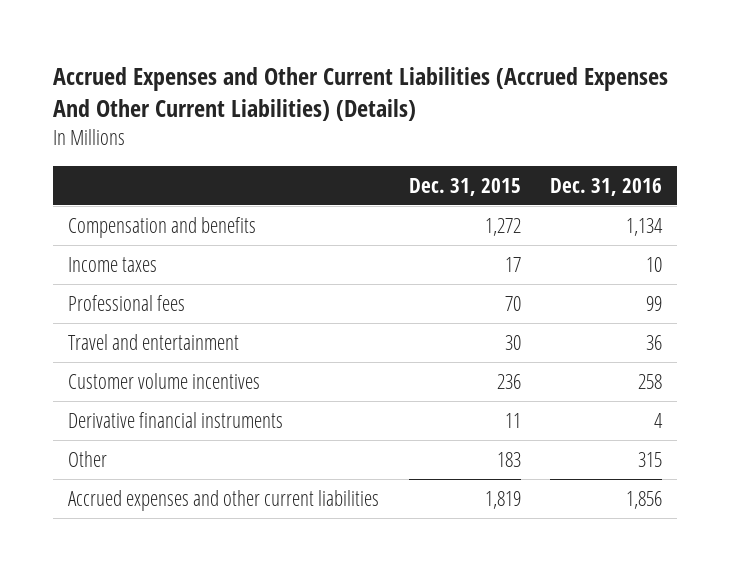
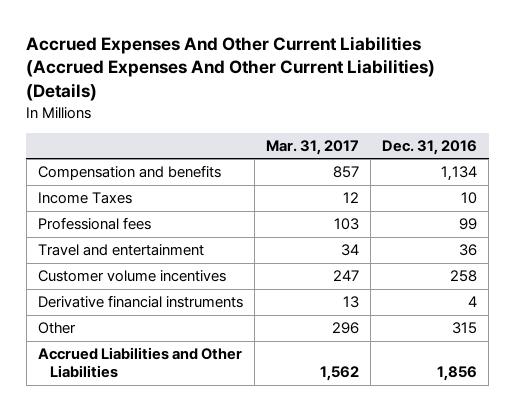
[53,67,669,122] Accrued Expenses and Other Current Liabilities (Accrued Expenses And Other Current Liabilities) (Details) -> [26,35,436,102] Accrued Expenses And Other Current Liabilities (Accrued Expenses And Other Current Liabilities) (Details)
[408,177,521,196] Dec. 31, 2015 -> none
none -> [265,139,359,155] Mar. 31, 2017
[67,256,157,272] Income taxes -> [37,192,132,205] Income Taxes
[67,489,379,511] Accrued expenses and other current liabilities -> [37,347,242,379] Accrued Liabilities and Other Liabilities

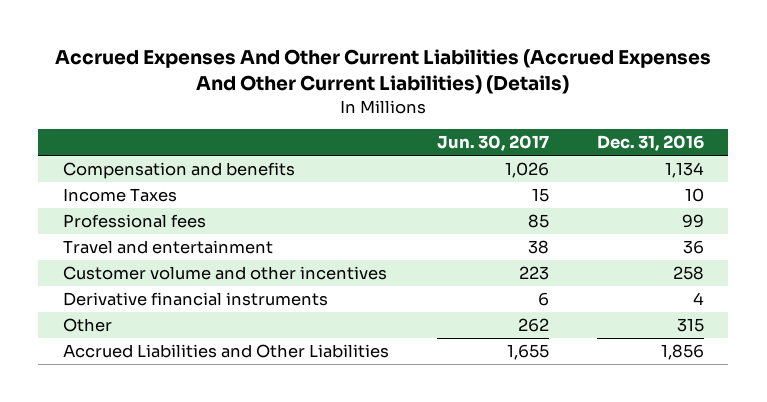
[265,139,359,155] Mar. 31, 2017 -> none
none -> [436,135,549,152] Jun. 30, 2017
[37,270,226,283] Customer volume incentives -> [62,266,387,281] Customer volume and other incentives

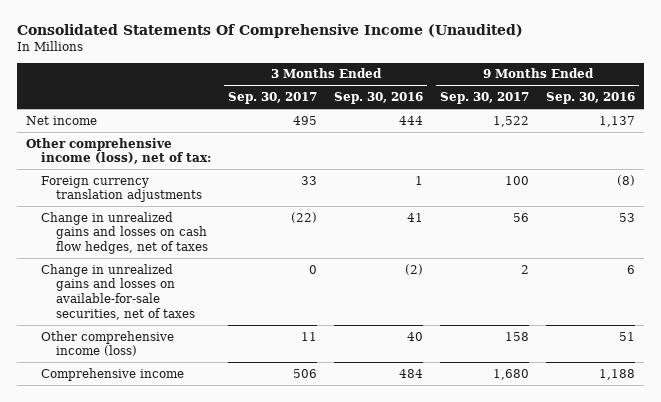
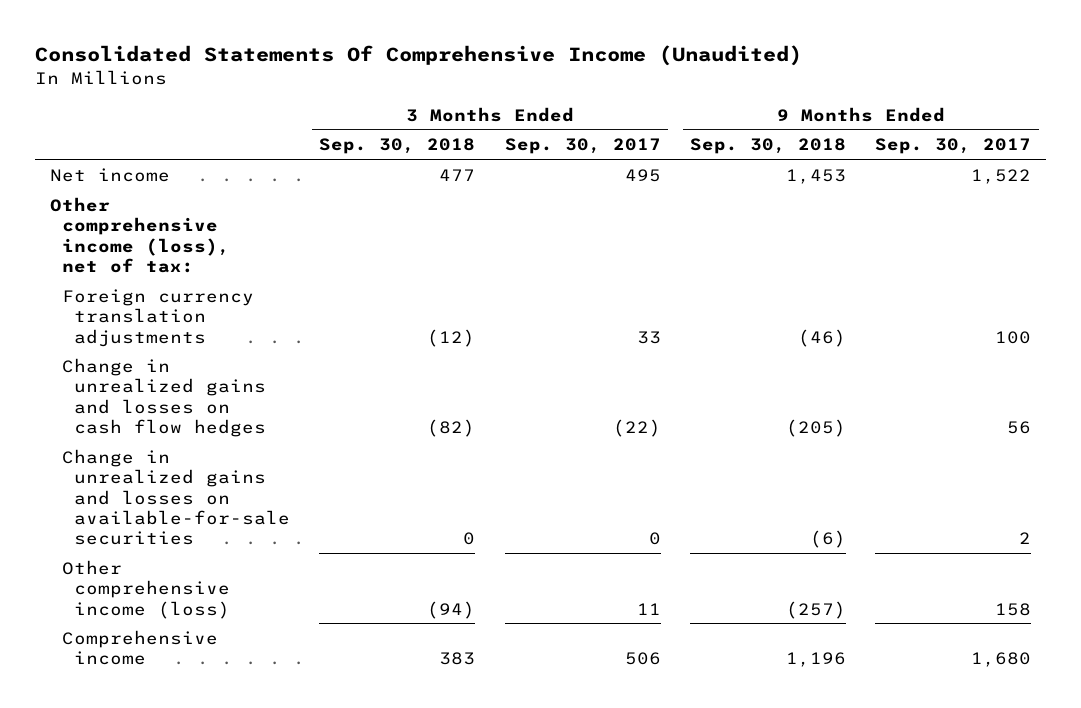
[334,92,424,105] Sep. 30, 2016 -> none
[546,92,636,105] Sep. 30, 2016 -> none
none -> [319,138,476,155] Sep. 30, 2018
none -> [690,138,847,155] Sep. 30, 2018
[41,211,209,254] Change in unrealized gains and losses on cash flow hedges, net of taxes -> [62,357,267,437] Change in unrealized gains and losses on cash flow hedges
[41,263,196,320] Change in unrealized gains and losses on available-for-sale securities, net of taxes -> [62,448,291,546] Change in unrealized gains and losses on available-for-sale securities

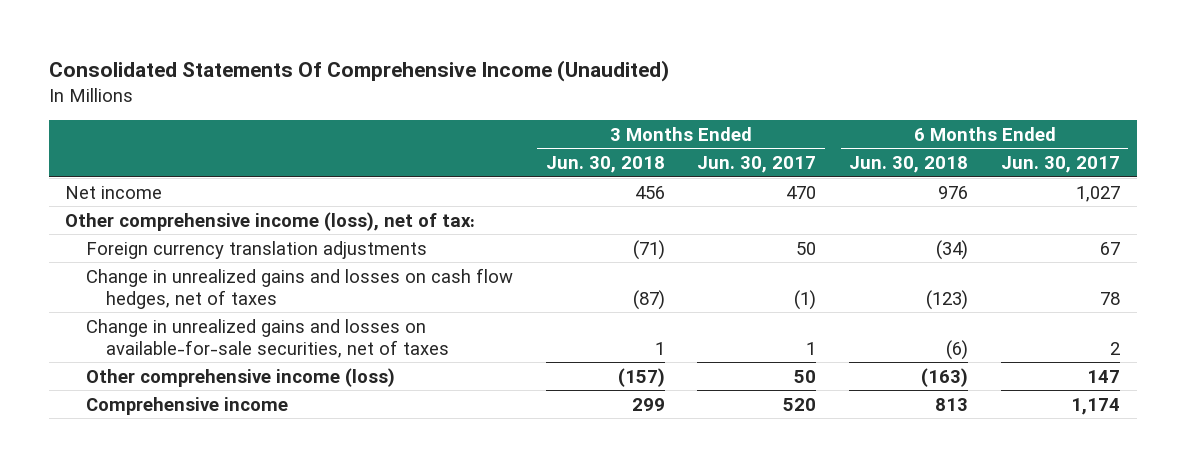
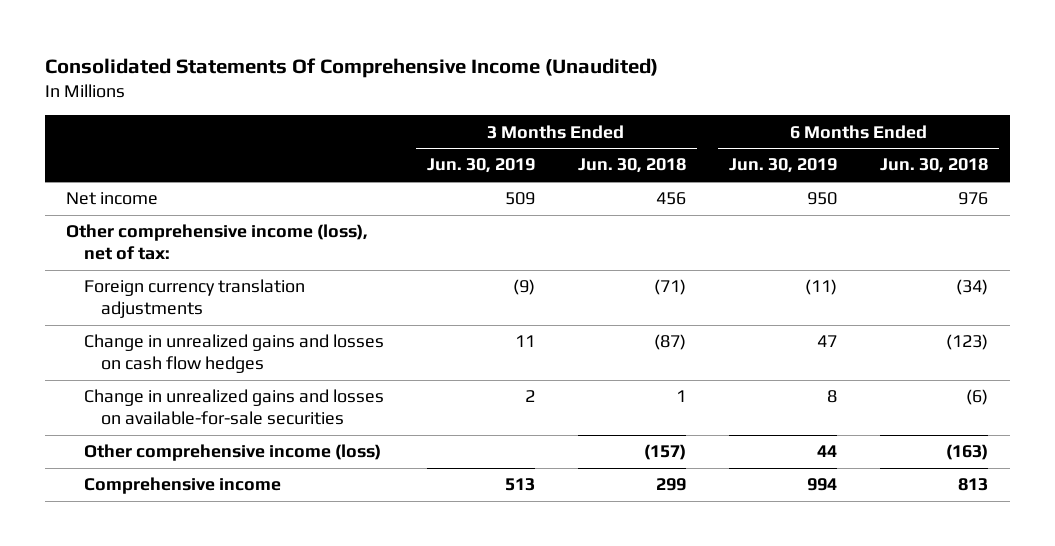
[697,156,817,174] Jun. 30, 2017 -> none
[1001,156,1121,174] Jun. 30, 2017 -> none
none -> [426,158,535,174] Jun. 30, 2019
none -> [729,158,838,174] Jun. 30, 2019
[85,267,513,309] Change in unrealized gains and losses on cash flow hedges, net of taxes -> [83,334,384,373] Change in unrealized gains and losses on cash flow hedges
[85,318,450,358] Change in unrealized gains and losses on available-for-sale securities, net of taxes -> [83,389,384,425] Change in unrealized gains and losses on available-for-sale securities

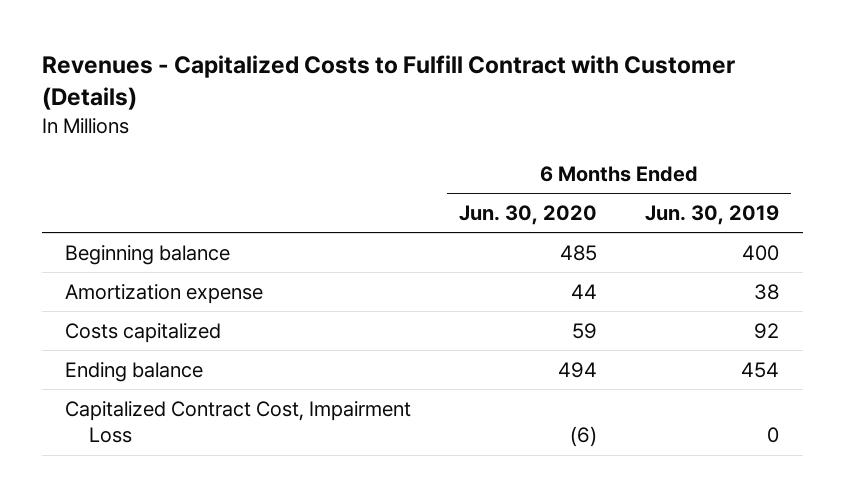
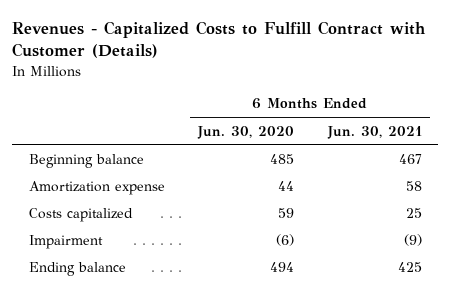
[645,204,780,225] Jun. 30, 2019 -> none
none -> [326,125,422,139] Jun. 30, 2021
none -> [29,234,104,249] Impairment
[65,400,412,444] Capitalized Contract Cost, Impairment Loss -> none

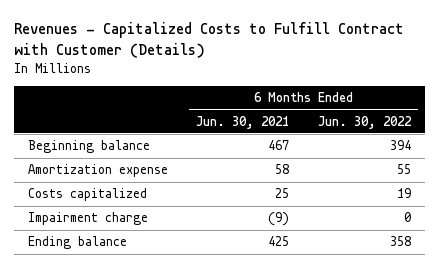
[197,125,295,139] Jun. 30, 2020 -> none
none -> [317,115,412,129] Jun. 30, 2022
[29,234,104,249] Impairment -> [28,212,149,226] Impairment charge

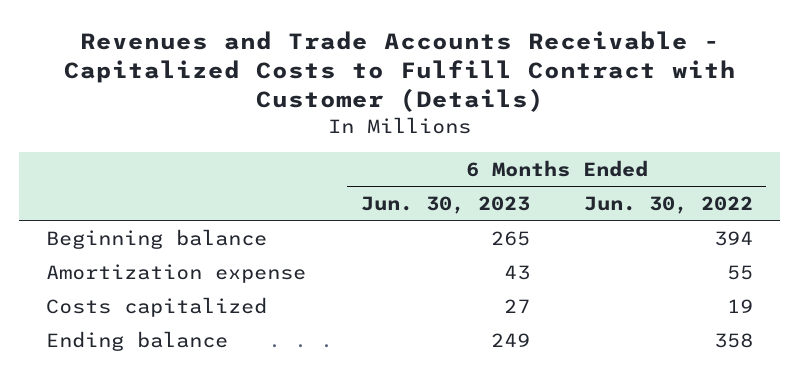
[13,22,404,58] Revenues - Capitalized Costs to Fulfill Contract with Customer (Details) -> [63,30,736,113] Revenues and Trade Accounts Receivable - Capitalized Costs to Fulfill Contract with Customer (Details)
[196,115,290,129] Jun. 30, 2021 -> none
none -> [360,195,530,214] Jun. 30, 2023
[28,212,149,226] Impairment charge -> none

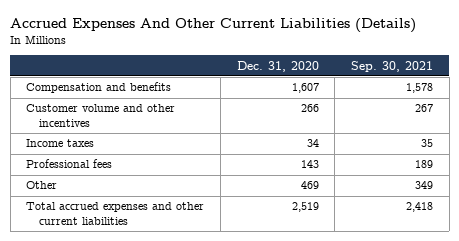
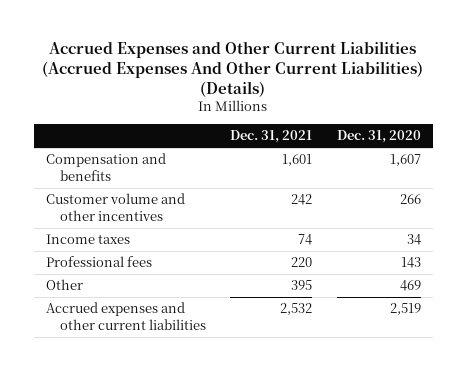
[10,18,417,34] Accrued Expenses And Other Current Liabilities (Details) -> [42,40,424,97] Accrued Expenses and Other Current Liabilities (Accrued Expenses And Other Current Liabilities) (Details)
[351,60,434,72] Sep. 30, 2021 -> none
none -> [230,130,313,144] Dec. 31, 2021
[26,202,205,226] Total accrued expenses and other current liabilities -> [46,302,207,330] Accrued expenses and other current liabilities

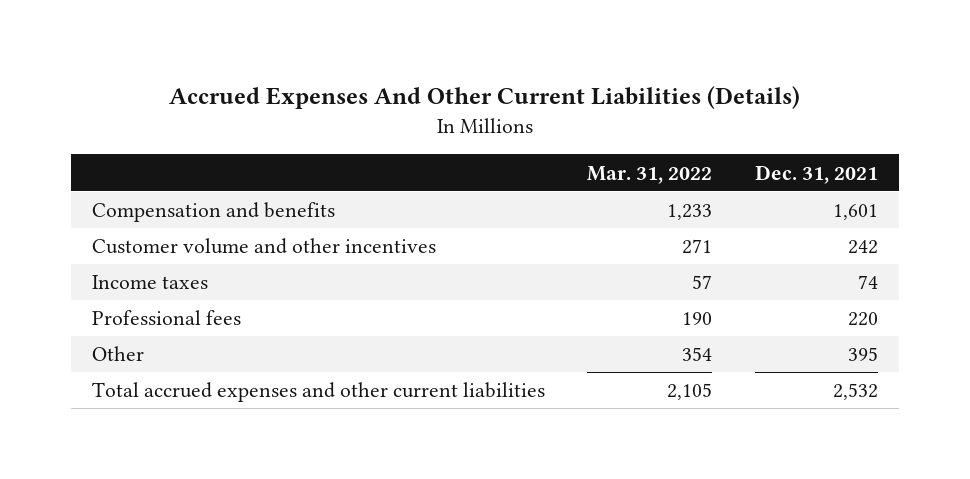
[42,40,424,97] Accrued Expenses and Other Current Liabilities (Accrued Expenses And Other Current Liabilities) (Details) -> [168,85,800,109] Accrued Expenses And Other Current Liabilities (Details)
[336,130,421,144] Dec. 31, 2020 -> none
none -> [587,165,713,184] Mar. 31, 2022
[46,302,207,330] Accrued expenses and other current liabilities -> [91,382,545,403] Total accrued expenses and other current liabilities

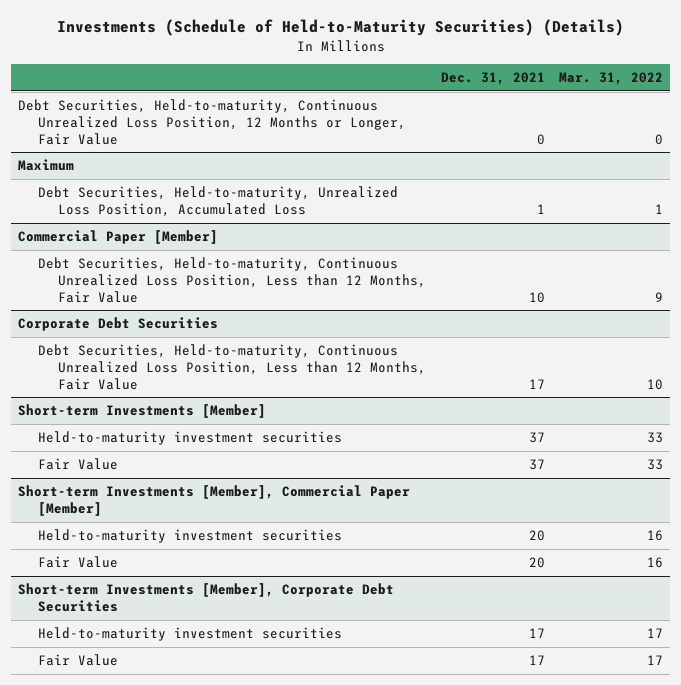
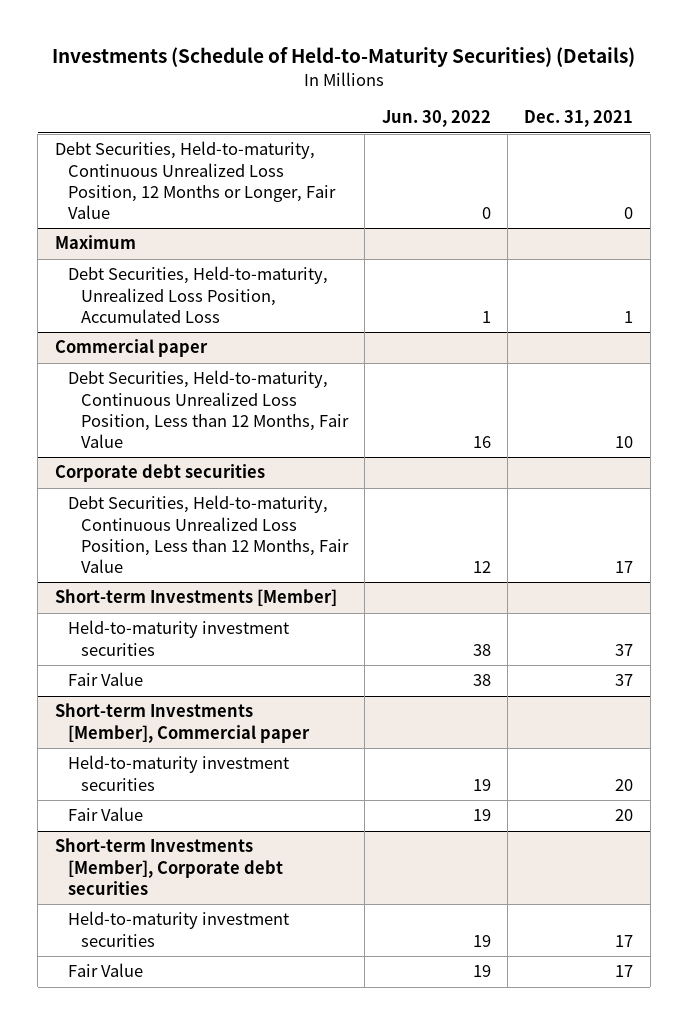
[559,72,664,86] Mar. 31, 2022 -> none
none -> [381,110,491,128] Jun. 30, 2022
[18,230,219,245] Commercial Paper [Member] -> [54,339,208,358] Commercial paper
[18,317,219,332] Corporate Debt Securities -> [54,464,265,483] Corporate debt securities
[18,485,411,516] Short-term Investments [Member], Commercial Paper [Member] -> [54,703,310,743] Short-term Investments [Member], Commercial paper
[18,583,395,612] Short-term Investments [Member], Corporate Debt Securities -> [54,838,283,895] Short-term Investments [Member], Corporate debt securities

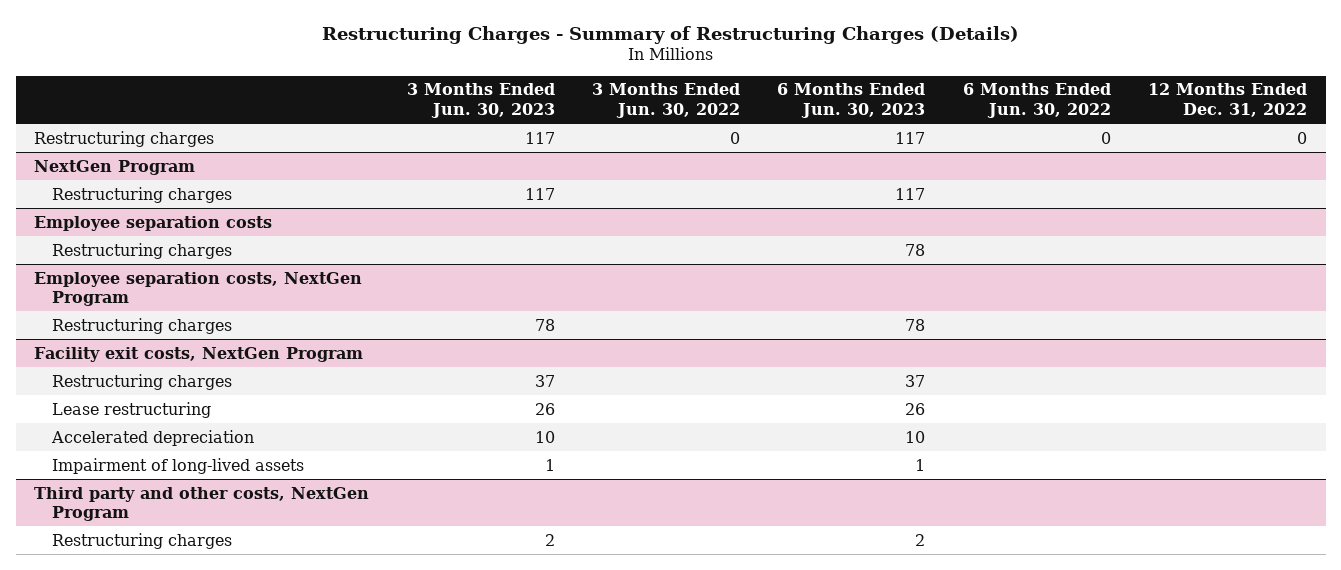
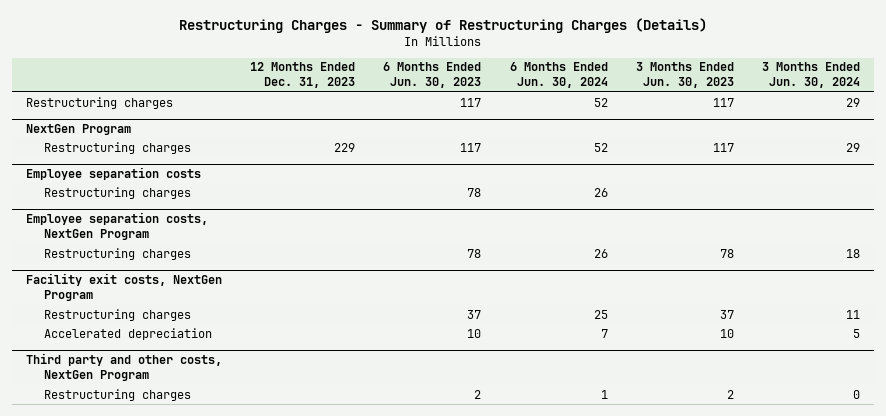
[592,83,741,118] 3 Months Ended Jun. 30, 2022 -> none
[962,83,1111,118] 6 Months Ended Jun. 30, 2022 -> none
[1148,83,1308,117] 12 Months Ended Dec. 31, 2022 -> none
none -> [250,62,356,89] 12 Months Ended Dec. 31, 2023
none -> [509,62,608,89] 6 Months Ended Jun. 30, 2024
none -> [762,62,861,89] 3 Months Ended Jun. 30, 2024
[51,401,211,418] Lease restructuring -> none
[51,457,304,474] Impairment of long-lived assets -> none

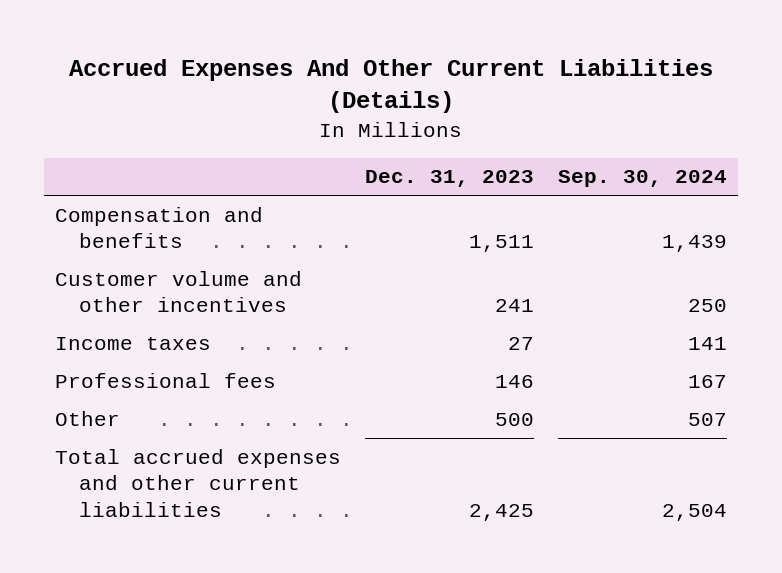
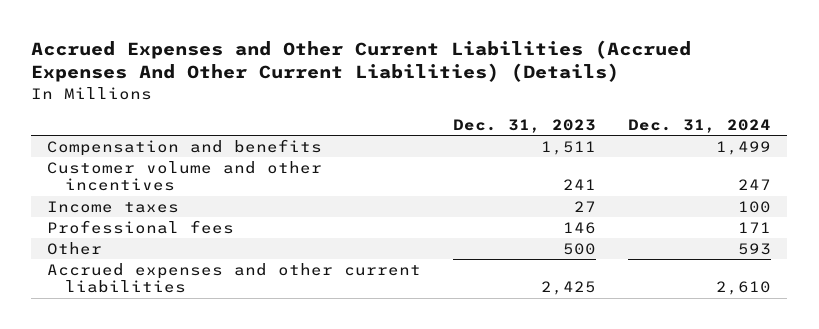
[69,59,714,114] Accrued Expenses And Other Current Liabilities (Details) -> [31,39,692,83] Accrued Expenses and Other Current Liabilities (Accrued Expenses And Other Current Liabilities) (Details)
[557,170,727,188] Sep. 30, 2024 -> none
none -> [628,118,772,133] Dec. 31, 2024
[55,448,342,518] Total accrued expenses and other current liabilities -> [47,262,422,294] Accrued expenses and other current liabilities

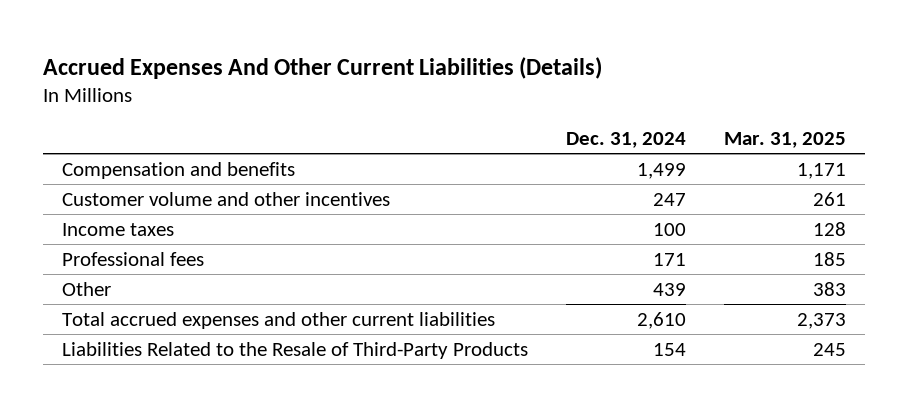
[31,39,692,83] Accrued Expenses and Other Current Liabilities (Accrued Expenses And Other Current Liabilities) (Details) -> [43,56,603,79] Accrued Expenses And Other Current Liabilities (Details)
[453,118,597,133] Dec. 31, 2023 -> none
none -> [723,131,846,148] Mar. 31, 2025
[738,242,772,255] 593 -> [652,282,686,296] 439
[47,262,422,294] Accrued expenses and other current liabilities -> [62,311,496,329] Total accrued expenses and other current liabilities
none -> [62,341,529,359] Liabilities Related to the Resale of Third-Party Products

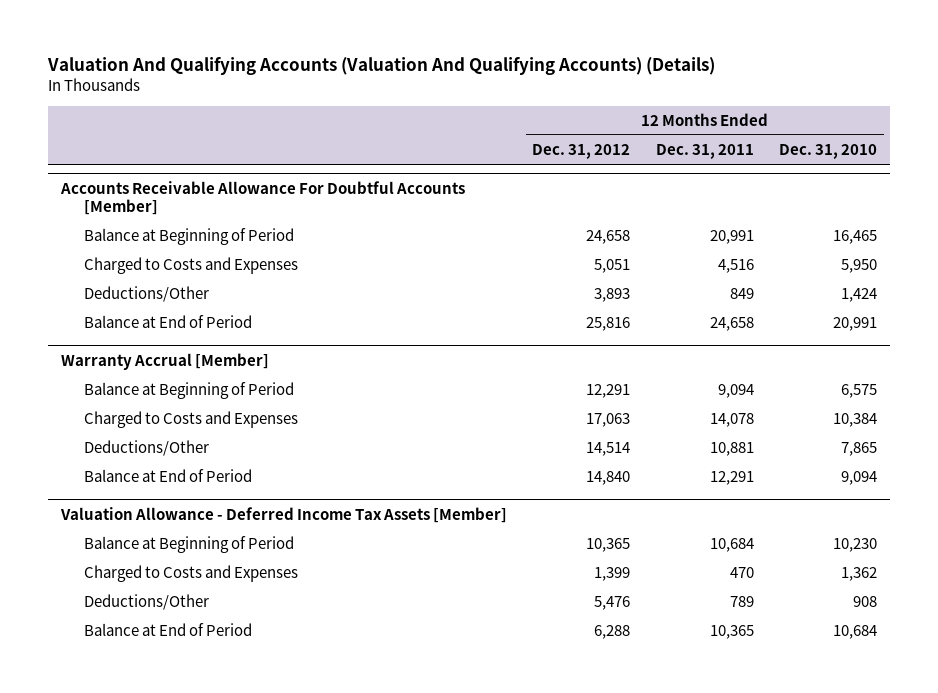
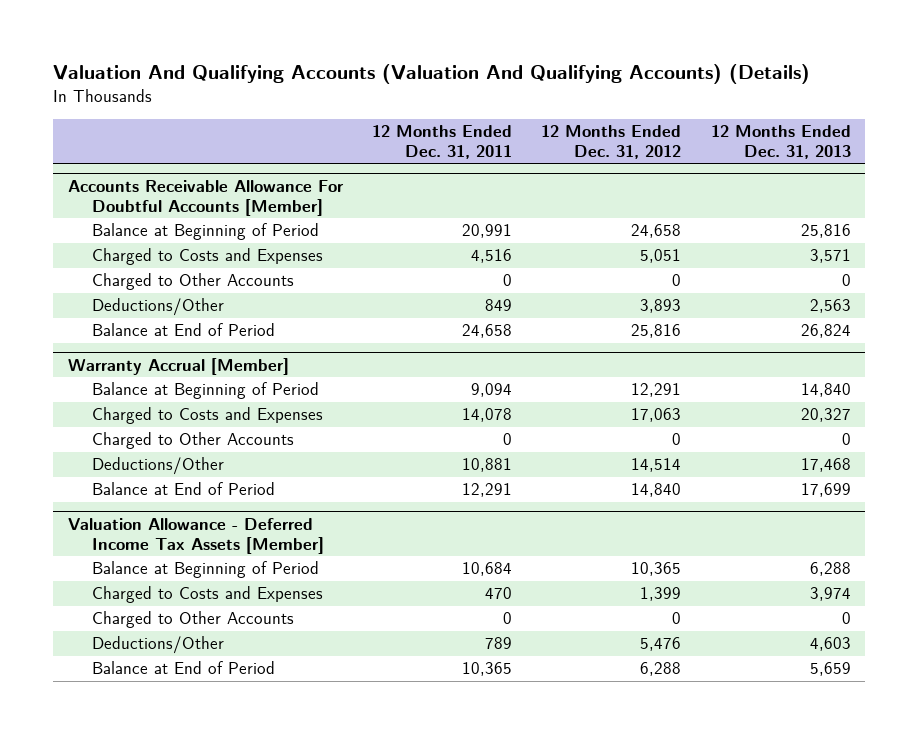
[779,143,878,159] Dec. 31, 2010 -> none
none -> [710,125,851,159] 12 Months Ended Dec. 31, 2013
none -> [92,273,295,291] Charged to Other Accounts
none -> [92,432,295,450] Charged to Other Accounts
none -> [92,611,295,629] Charged to Other Accounts

